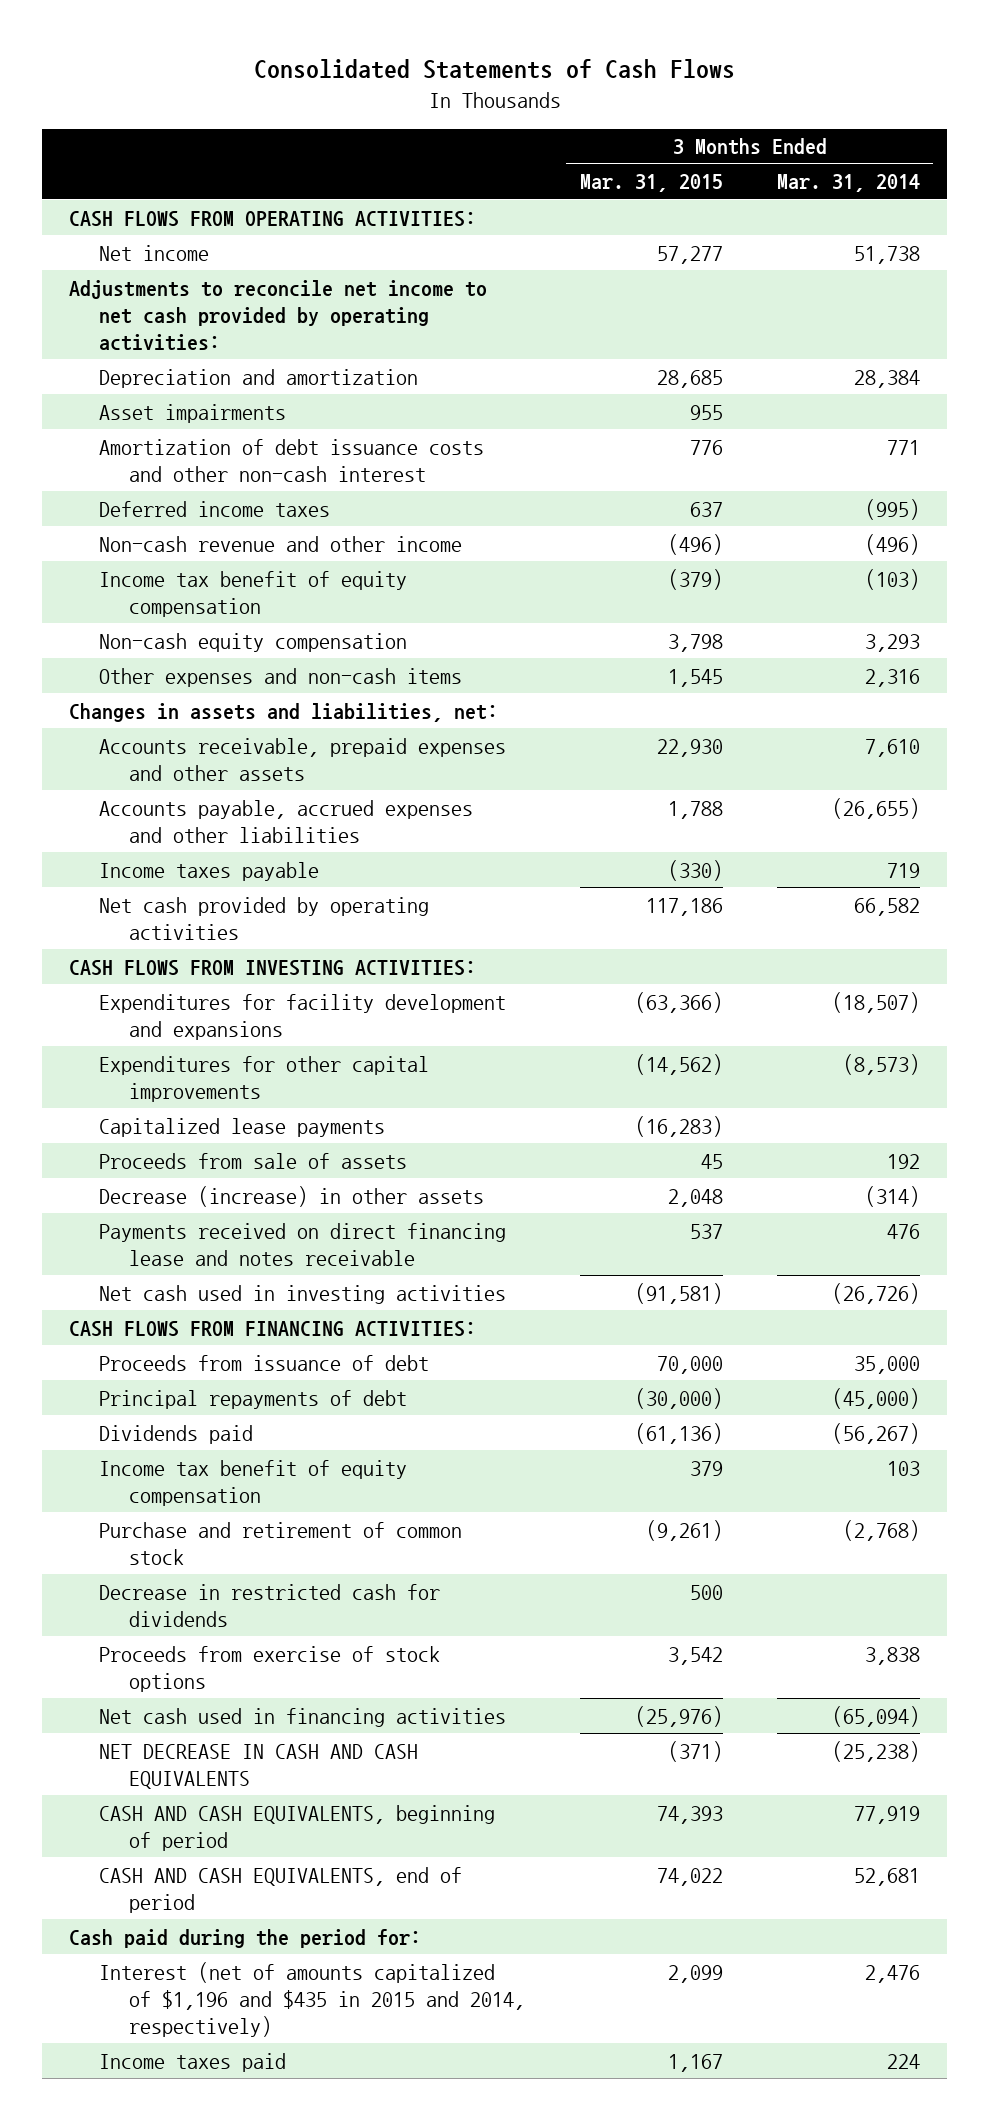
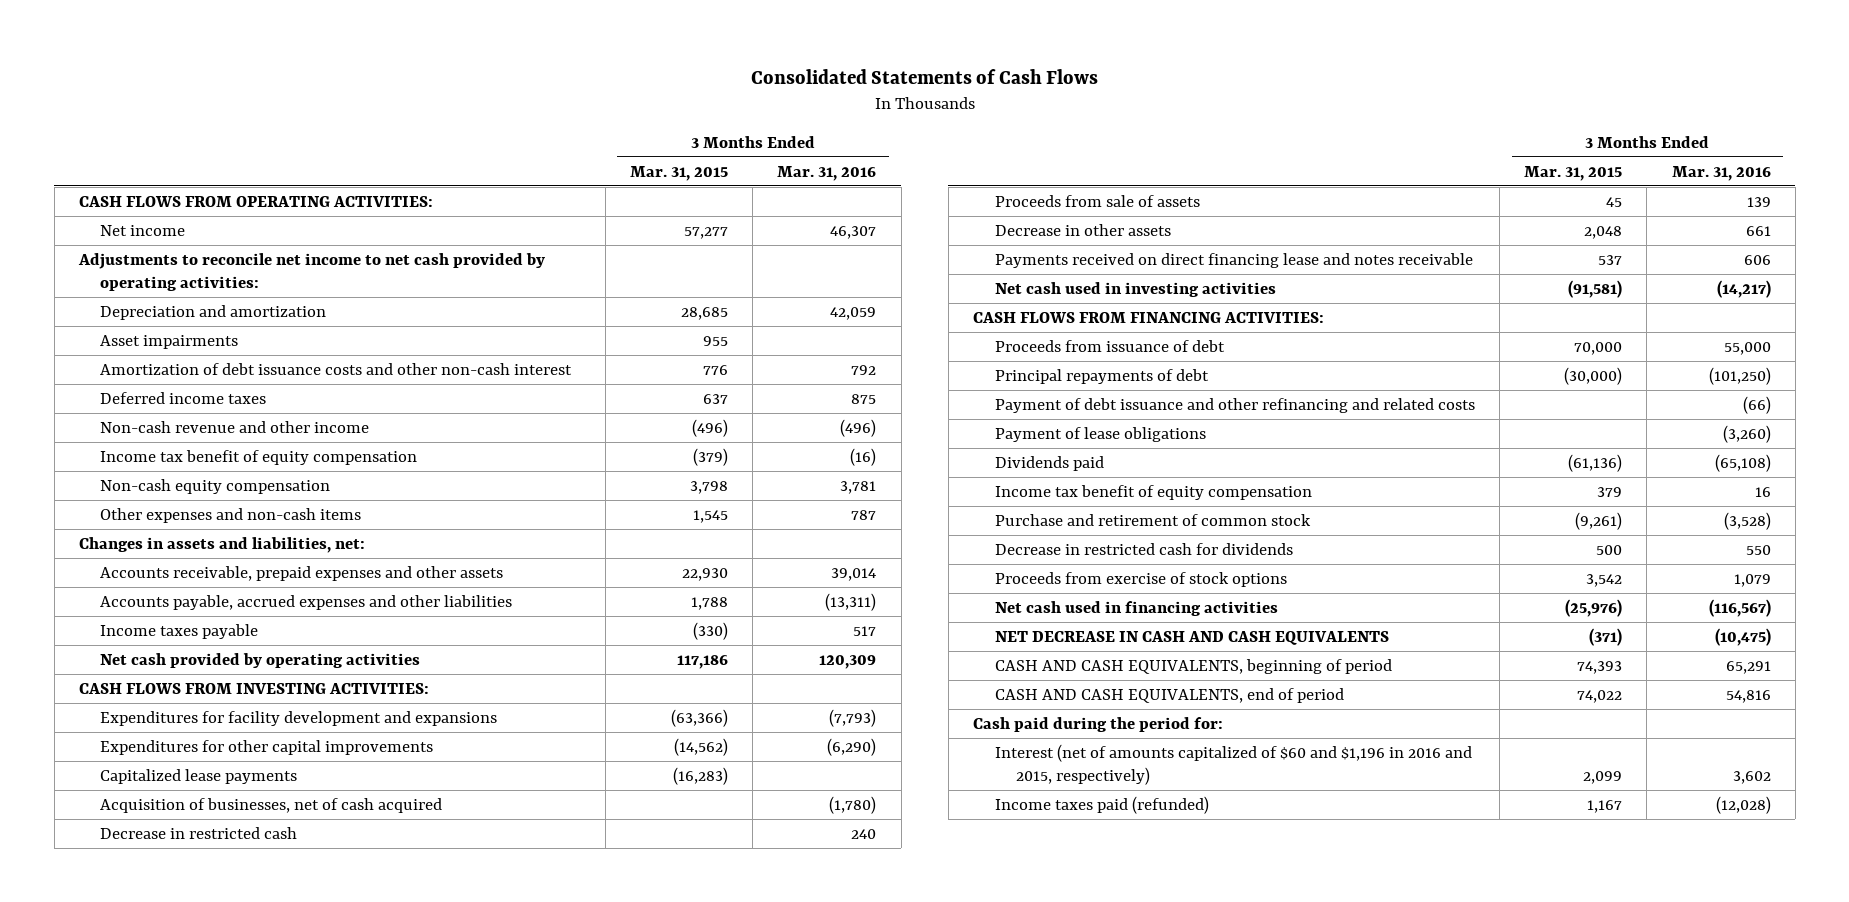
[776,174,920,193] Mar. 31, 2014 -> none
none -> [777,165,877,181] Mar. 31, 2016
none -> [100,797,443,813] Acquisition of businesses, net of cash acquired
none -> [100,826,298,839] Decrease in restricted cash
[99,1185,485,1207] Decrease (increase) in other assets -> [994,223,1171,236] Decrease in other assets
none -> [994,397,1475,413] Payment of debt issuance and other refinancing and related costs
none -> [994,426,1206,442] Payment of lease obligations
[99,1961,526,2037] Interest (net of amounts capitalized of $1,196 and $435 in 2015 and 2014, respectively) -> [994,743,1472,785] Interest (net of amounts capitalized of $60 and $1,196 in 2016 and 2015, respectively)
[99,2052,287,2072] Income taxes paid -> [994,795,1209,814] Income taxes paid (refunded)

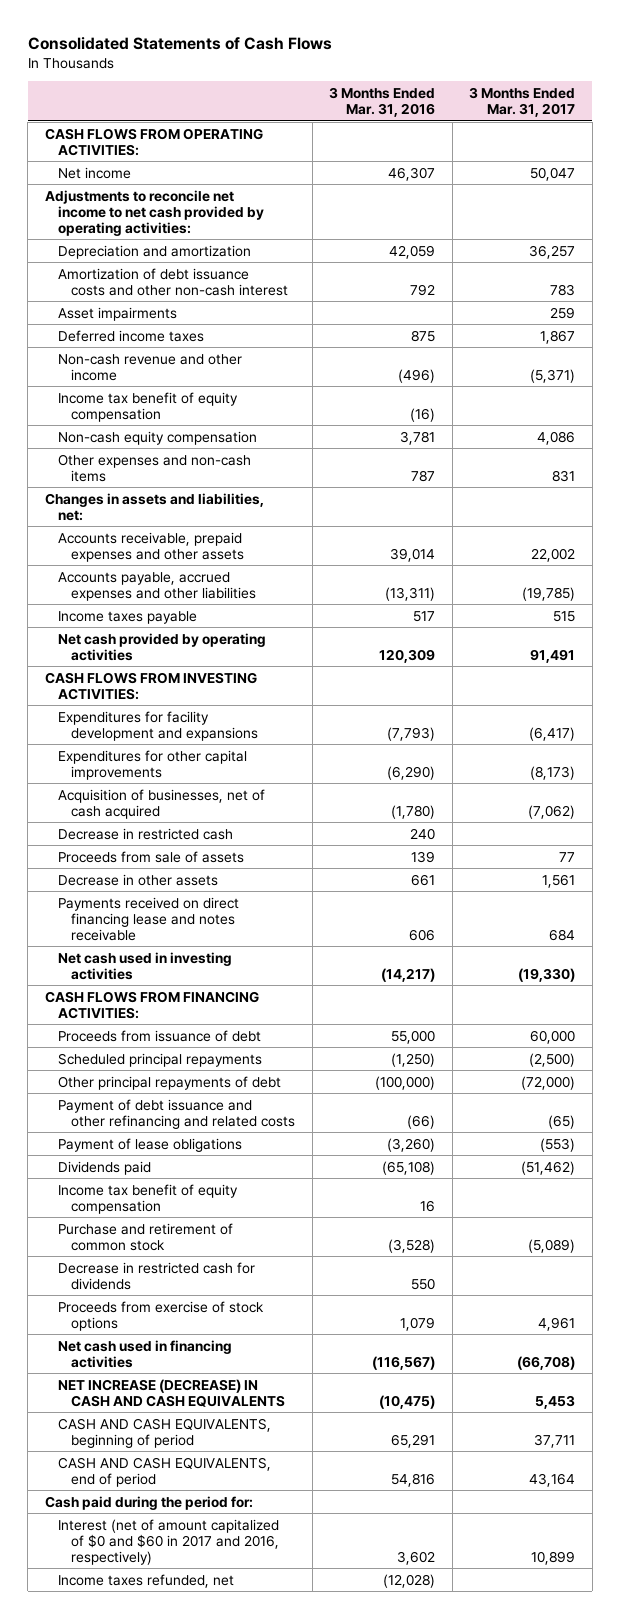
[629,165,728,181] Mar. 31, 2015 -> none
none -> [469,87,576,118] 3 Months Ended Mar. 31, 2017
[100,334,239,349] Asset impairments -> [57,306,177,321] Asset impairments
[100,768,298,784] Capitalized lease payments -> none
[994,368,1209,384] Principal repayments of debt -> [57,1052,262,1067] Scheduled principal repayments
[1708,366,1771,385] (101,250) -> [391,1052,436,1067] (1,250)
none -> [57,1075,281,1090] Other principal repayments of debt
[994,630,1389,645] NET DECREASE IN CASH AND CASH EQUIVALENTS -> [57,1378,285,1407] NET INCREASE (DECREASE) IN CASH AND CASH EQUIVALENTS
[994,743,1472,785] Interest (net of amounts capitalized of $60 and $1,196 in 2016 and 2015, respectively) -> [57,1518,279,1565] Interest (net of amount capitalized of $0 and $60 in 2017 and 2016, respectively)
[994,795,1209,814] Income taxes paid (refunded) -> [57,1573,234,1588] Income taxes refunded, net

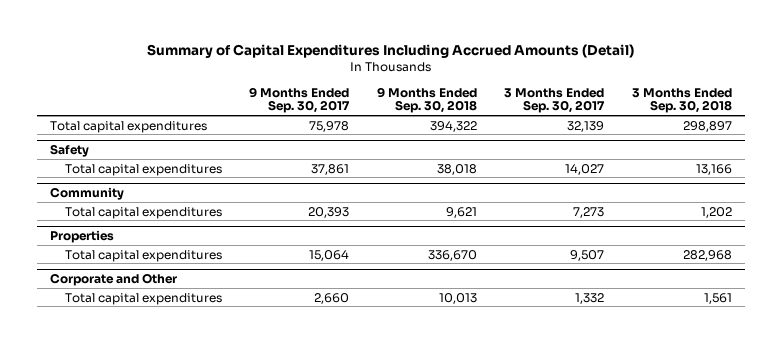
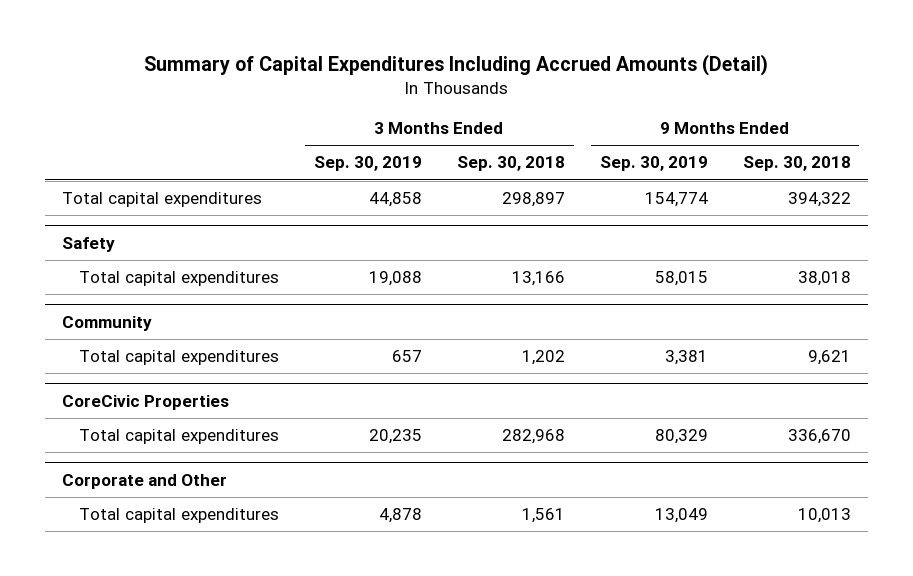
[249,86,351,114] 9 Months Ended Sep. 30, 2017 -> none
[504,87,606,114] 3 Months Ended Sep. 30, 2017 -> none
none -> [313,156,422,172] Sep. 30, 2019
none -> [599,156,708,172] Sep. 30, 2019
[50,230,115,244] Properties -> [62,395,230,411] CoreCivic Properties

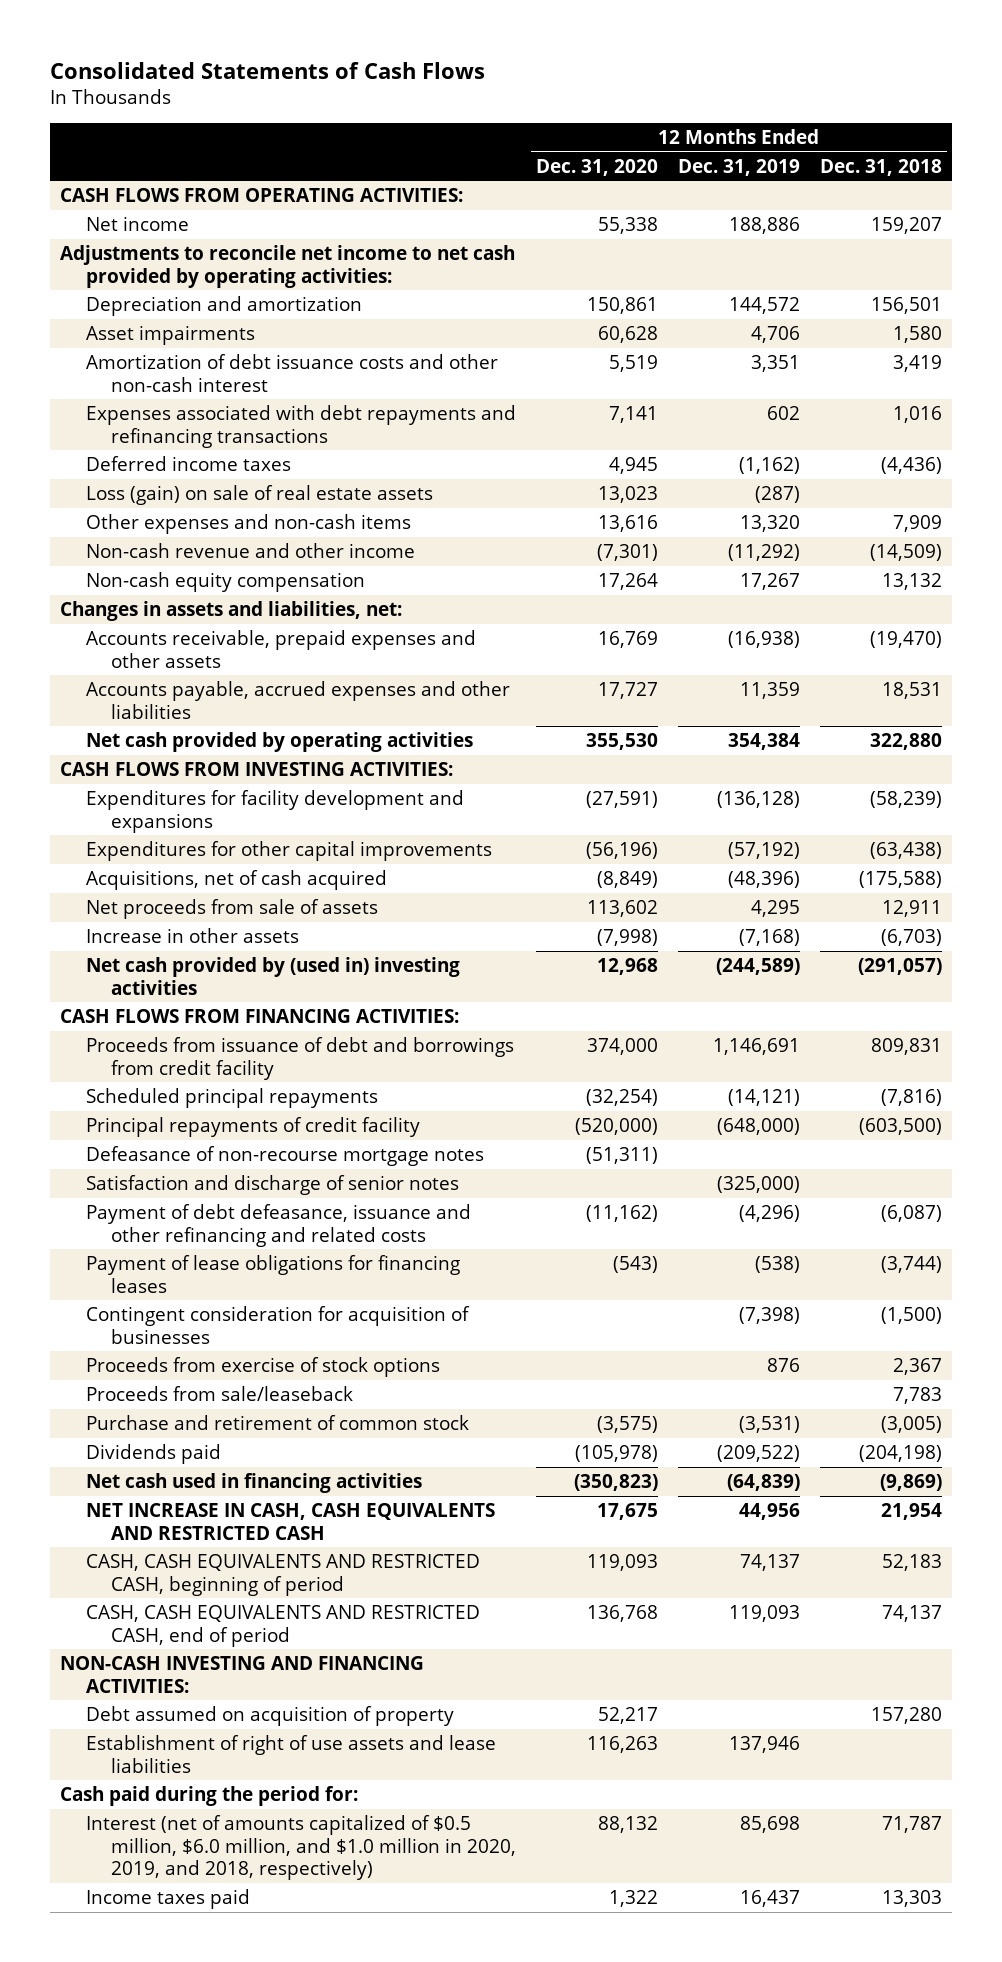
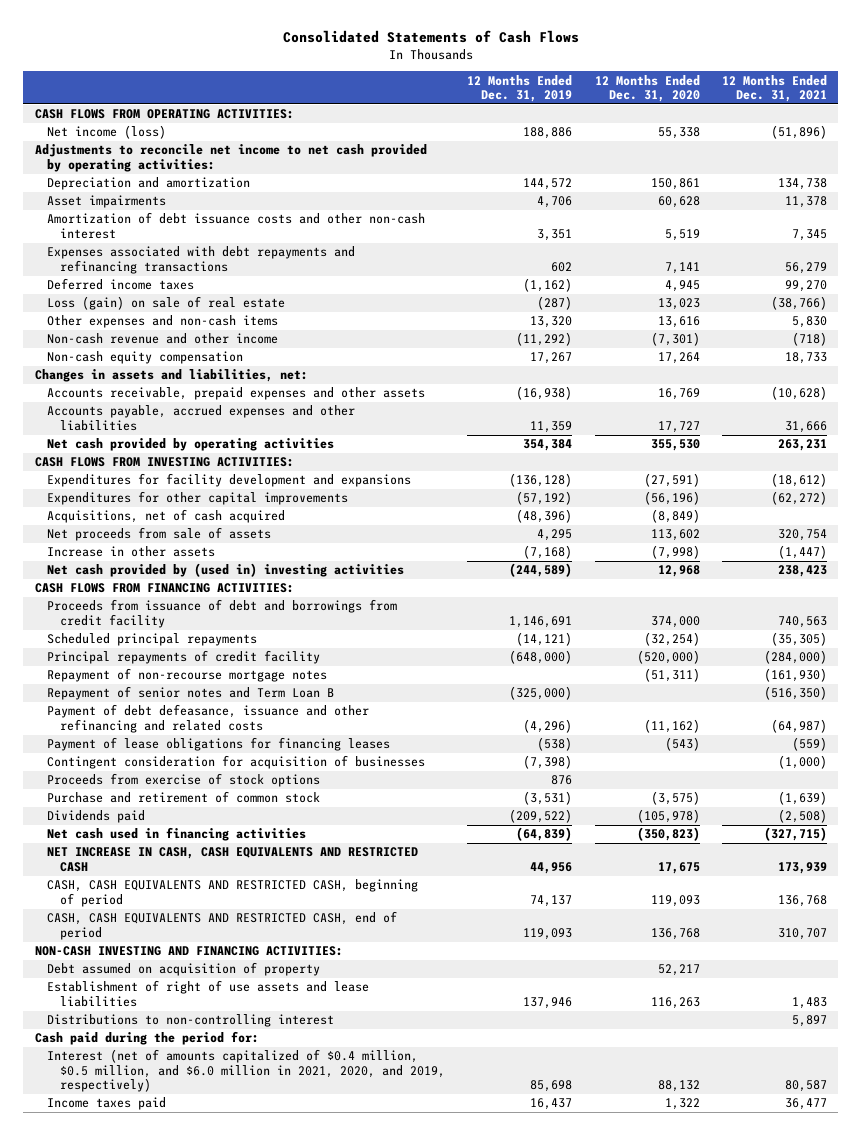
[820,158,943,176] Dec. 31, 2018 -> none
none -> [722,74,828,103] 12 Months Ended Dec. 31, 2021
[85,215,189,231] Net income -> [47,125,167,140] Net income (loss)
[85,484,433,505] Loss (gain) on sale of real estate assets -> [47,296,286,311] Loss (gain) on sale of real estate
[85,1145,484,1166] Defeasance of non-recourse mortgage notes -> [47,668,328,683] Repayment of non-recourse mortgage notes
[85,1174,459,1195] Satisfaction and discharge of senior notes -> [47,686,335,701] Repayment of senior notes and Term Loan B
[85,1385,353,1401] Proceeds from sale/leaseback -> none
none -> [47,1014,335,1028] Distributions to non-controlling interest
[85,1814,516,1881] Interest (net of amounts capitalized of $0.5 million, $6.0 million, and $1.0 million in 2020, 2019, and 2018, respectively) -> [47,1049,445,1093] Interest (net of amounts capitalized of $0.4 million, $0.5 million, and $6.0 million in 2021, 2020, and 2019, respectively)

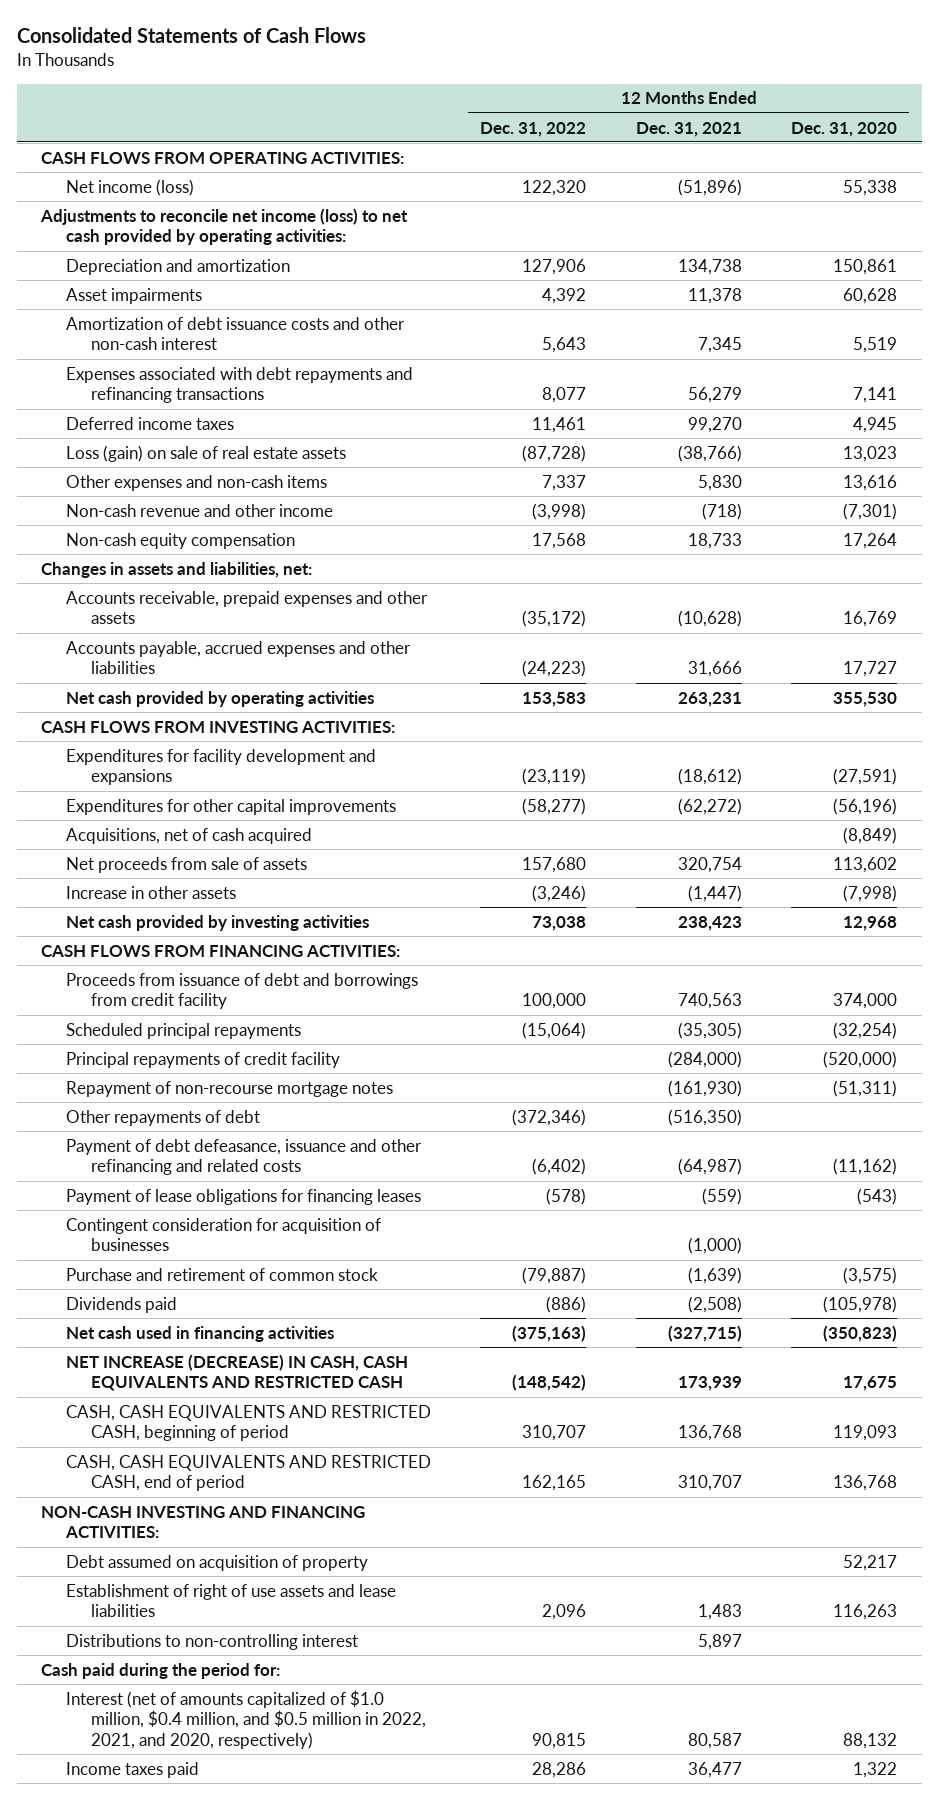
[467,74,573,103] 12 Months Ended Dec. 31, 2019 -> none
none -> [480,121,587,137] Dec. 31, 2022
[34,144,427,172] Adjustments to reconcile net income to net cash provided by operating activities: -> [40,207,409,246] Adjustments to reconcile net income (loss) to net cash provided by operating activities:
[47,296,286,311] Loss (gain) on sale of real estate -> [65,444,346,462] Loss (gain) on sale of real estate assets
[47,563,405,578] Net cash provided by (used in) investing activities -> [65,914,369,931] Net cash provided by investing activities
[47,686,335,701] Repayment of senior notes and Term Loan B -> [65,1109,260,1126] Other repayments of debt
[47,773,321,788] Proceeds from exercise of stock options -> none
[47,847,419,872] NET INCREASE IN CASH, CASH EQUIVALENTS AND RESTRICTED CASH -> [65,1353,408,1392] NET INCREASE (DECREASE) IN CASH, CASH EQUIVALENTS AND RESTRICTED CASH
[47,1049,445,1093] Interest (net of amounts capitalized of $0.4 million, $0.5 million, and $6.0 million in 2021, 2020, and 2019, respectively) -> [65,1689,426,1749] Interest (net of amounts capitalized of $1.0 million, $0.4 million, and $0.5 million in 2022, 2021, and 2020, respectively)

